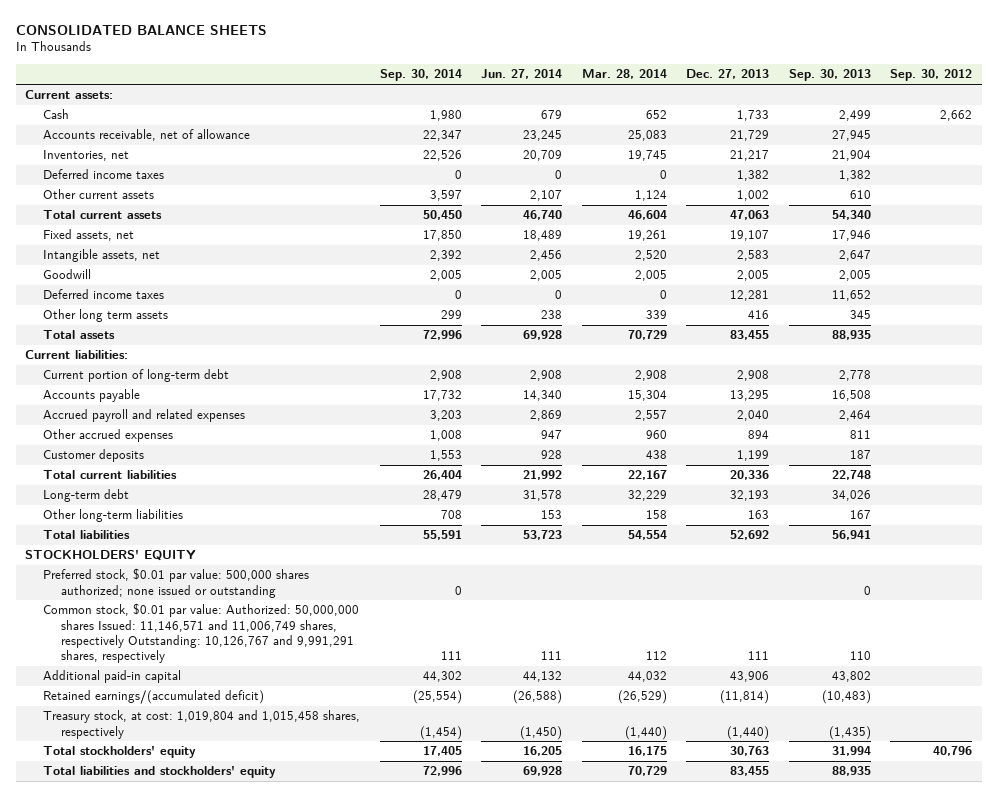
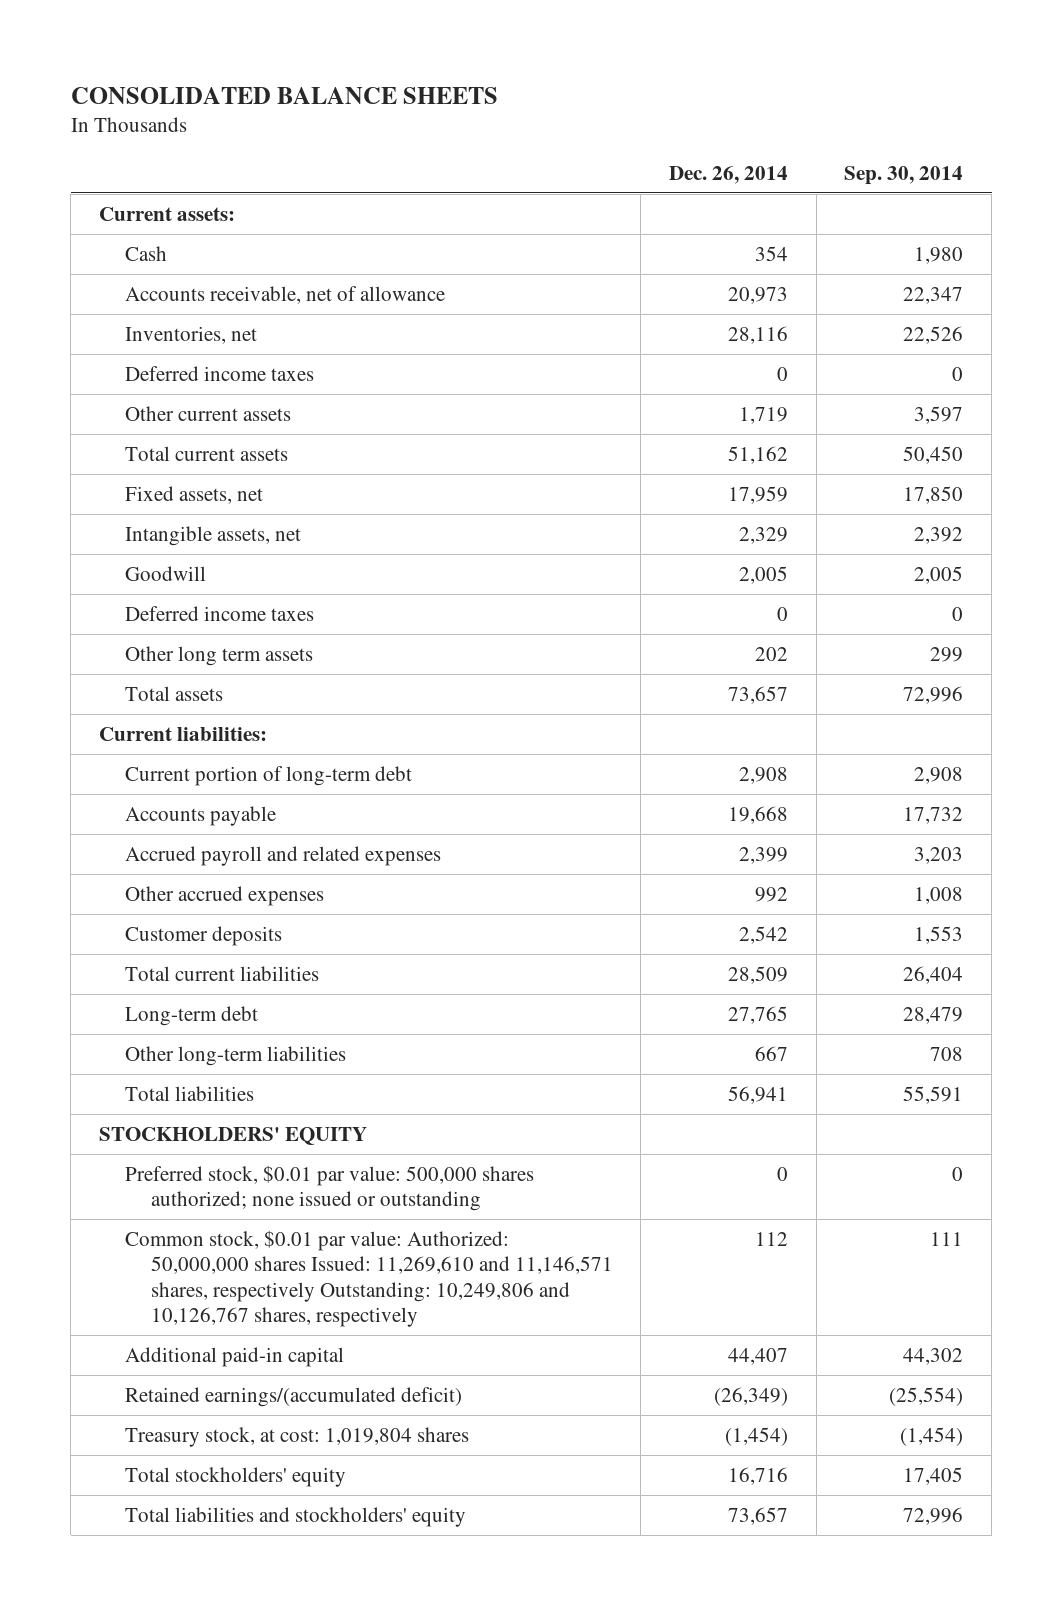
[481,69,563,80] Jun. 27, 2014 -> none
[581,69,667,80] Mar. 28, 2014 -> none
[686,69,770,80] Dec. 27, 2013 -> none
[788,69,871,82] Sep. 30, 2013 -> none
[890,69,973,82] Sep. 30, 2012 -> none
none -> [668,166,788,185] Dec. 26, 2014
[43,603,360,663] Common stock, $0.01 par value: Authorized: 50,000,000 shares Issued: 11,146,571 and 11,006,749 shares, respectively Outstanding: 10,126,767 and 9,991,291 shares, respectively -> [124,1229,613,1328] Common stock, $0.01 par value: Authorized: 50,000,000 shares Issued: 11,269,610 and 11,146,571 shares, respectively Outstanding: 10,249,806 and 10,126,767 shares, respectively
[43,710,361,739] Treasury stock, at cost: 1,019,804 and 1,015,458 shares, respectively -> [124,1426,469,1447] Treasury stock, at cost: 1,019,804 shares

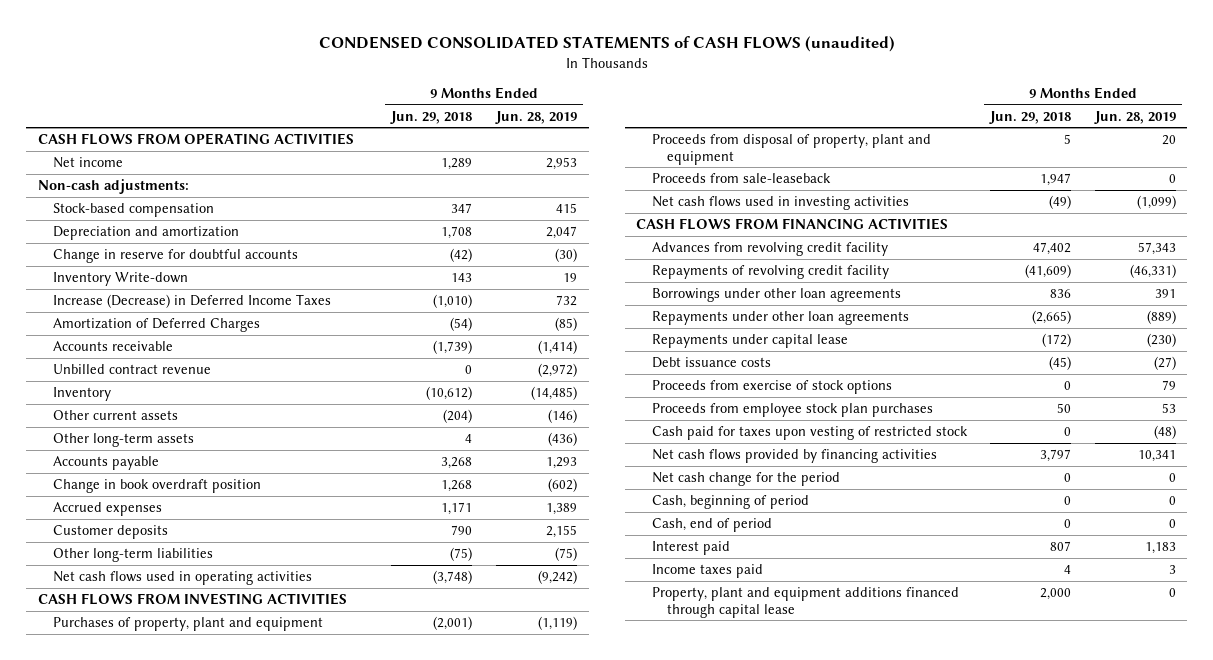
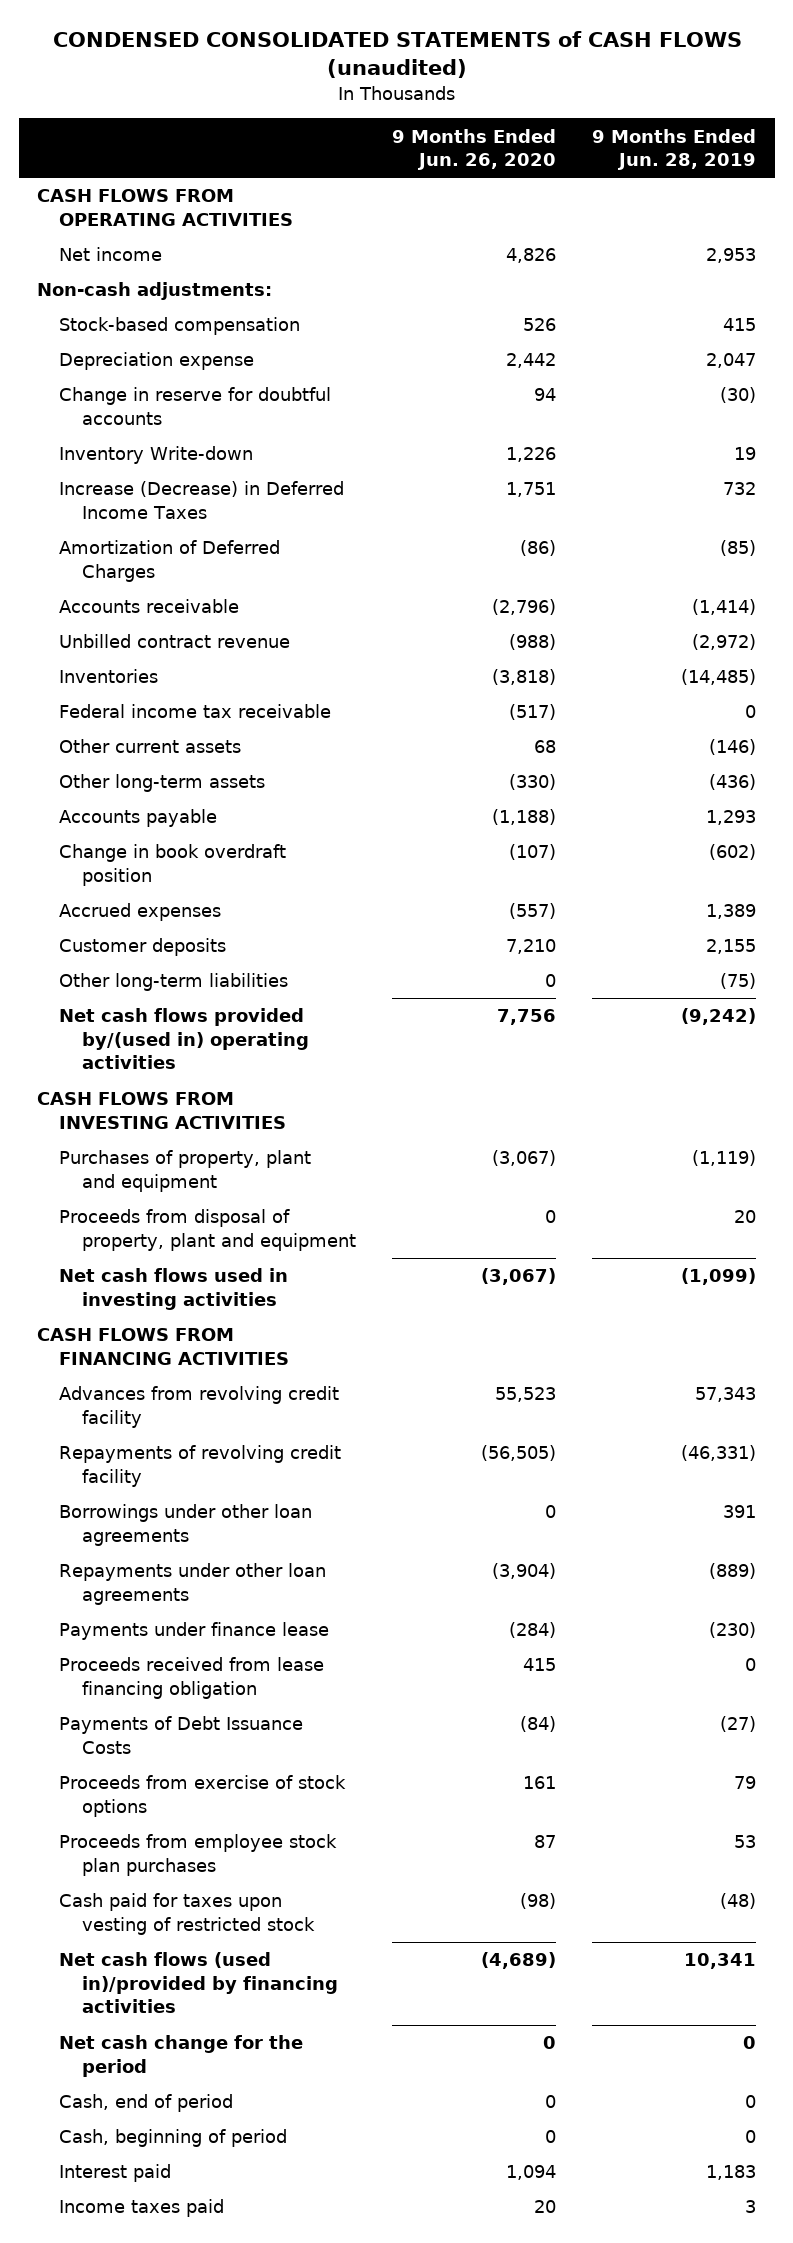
[390,110,473,124] Jun. 29, 2018 -> none
none -> [392,128,557,171] 9 Months Ended Jun. 26, 2020
[52,225,239,240] Depreciation and amortization -> [59,352,255,371] Depreciation expense
[52,386,111,401] Inventory -> [59,669,159,684] Inventories
none -> [59,704,332,719] Federal income tax receivable
[52,570,312,585] Net cash flows used in operating activities -> [59,1008,309,1070] Net cash flows provided by/(used in) operating activities
[651,172,831,183] Proceeds from sale-leaseback -> none
[651,333,848,348] Repayments under capital lease -> [59,1622,330,1641] Payments under finance lease
none -> [59,1657,325,1699] Proceeds received from lease financing obligation
[651,356,771,368] Debt issuance costs -> [59,1716,304,1754] Payments of Debt Issuance Costs
[651,448,937,463] Net cash flows provided by financing activities -> [59,1952,338,2014] Net cash flows (used in)/provided by financing activities
[651,494,809,509] Cash, beginning of period -> [59,2129,288,2148] Cash, beginning of period
[651,586,959,618] Property, plant and equipment additions financed through capital lease -> none

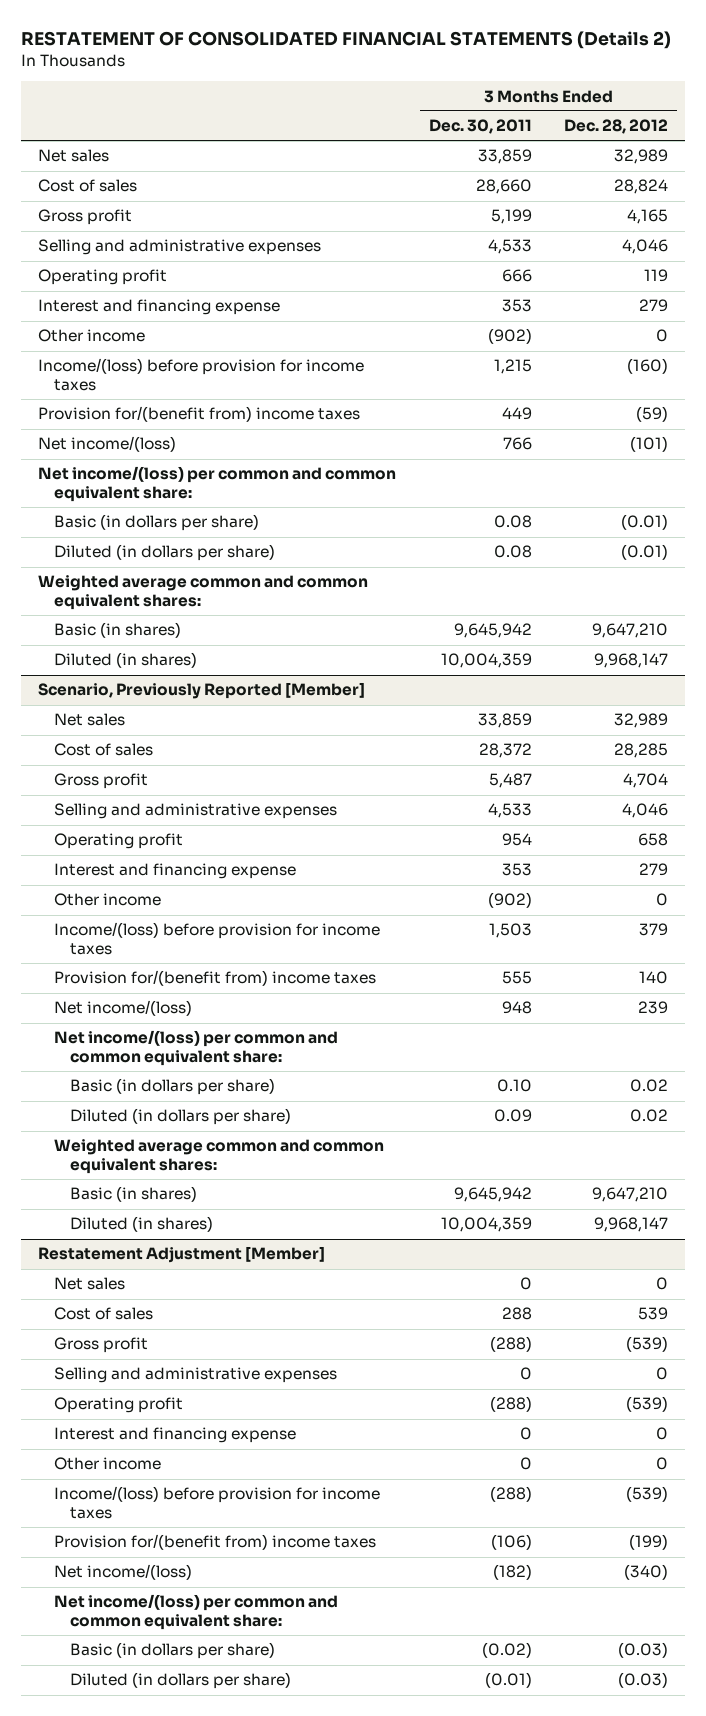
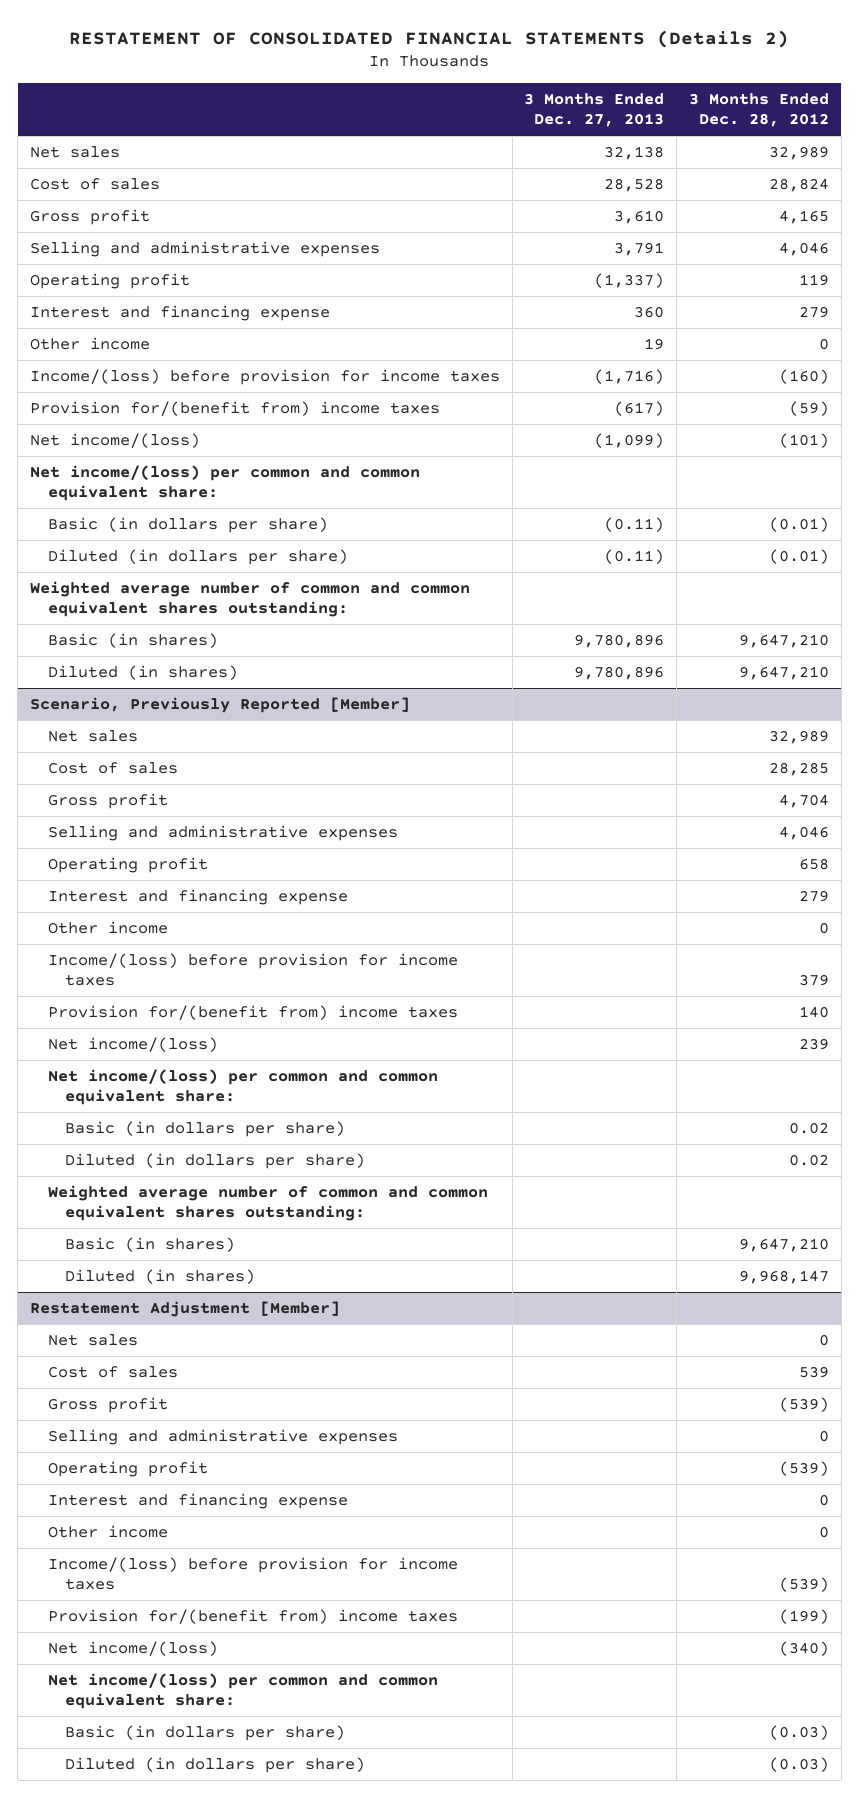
[428,119,532,135] Dec. 30, 2011 -> none
none -> [524,93,665,128] 3 Months Ended Dec. 27, 2013
[37,575,368,610] Weighted average common and common equivalent shares: -> [29,580,470,617] Weighted average number of common and common equivalent shares outstanding:
[594,653,669,669] 9,968,147 -> [738,665,829,680] 9,647,210
[53,1139,384,1174] Weighted average common and common equivalent shares: -> [47,1184,488,1221] Weighted average number of common and common equivalent shares outstanding:

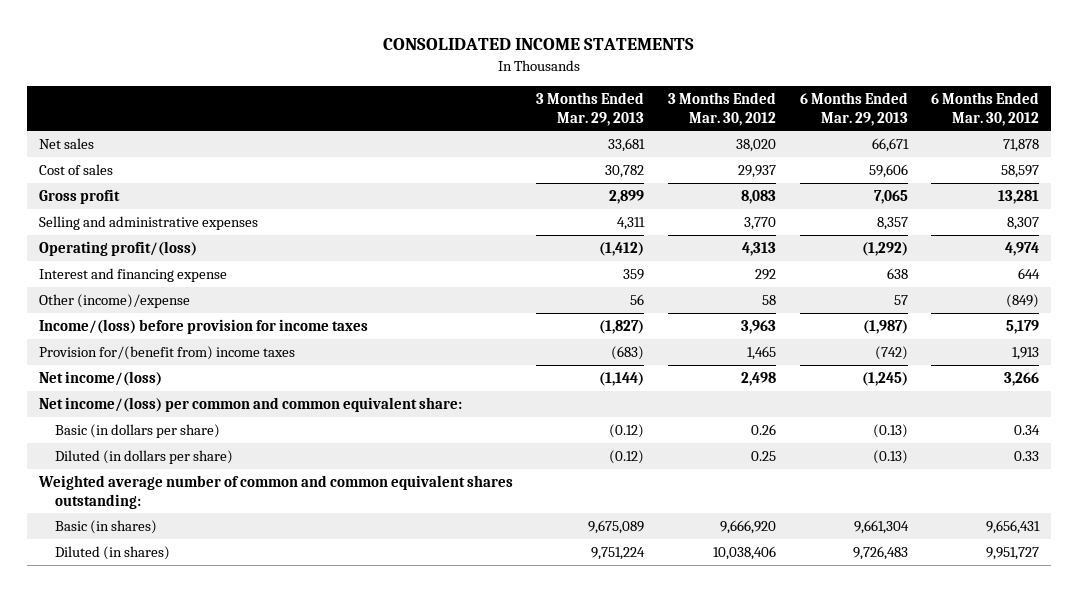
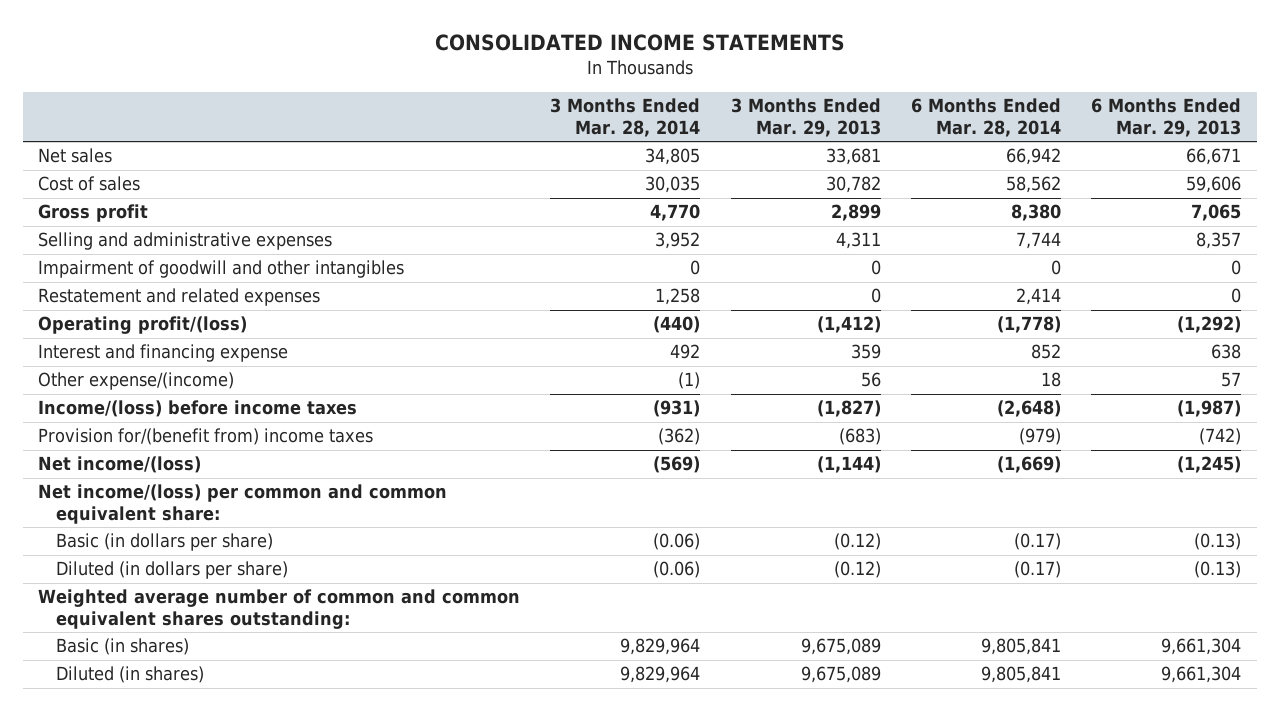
[667,92,776,126] 3 Months Ended Mar. 30, 2012 -> none
[931,92,1040,126] 6 Months Ended Mar. 30, 2012 -> none
none -> [550,98,701,137] 3 Months Ended Mar. 28, 2014
none -> [911,98,1062,137] 6 Months Ended Mar. 28, 2014
none -> [38,260,405,279] Impairment of goodwill and other intangibles
none -> [38,288,321,307] Restatement and related expenses
[38,293,190,308] Other (income)/expense -> [38,372,235,391] Other expense/(income)
[38,318,368,334] Income/(loss) before provision for income taxes -> [38,400,358,418] Income/(loss) before income taxes
[591,546,646,560] 9,751,224 -> [800,666,881,684] 9,675,089
[852,545,908,560] 9,726,483 -> [1161,666,1242,684] 9,661,304

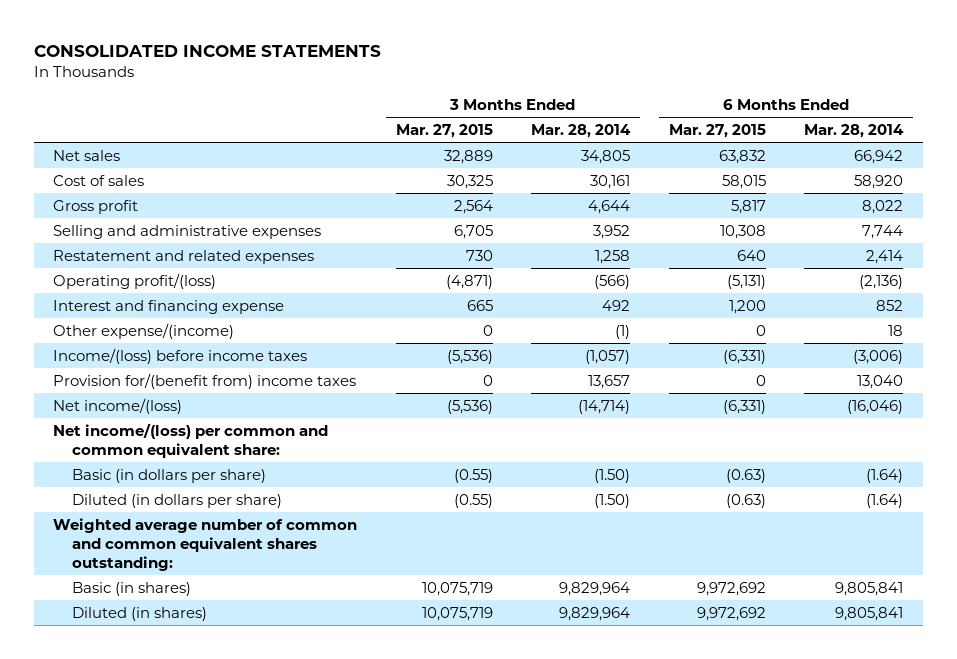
[730,98,881,137] 3 Months Ended Mar. 29, 2013 -> none
[1091,98,1242,137] 6 Months Ended Mar. 29, 2013 -> none
none -> [395,123,493,138] Mar. 27, 2015
none -> [668,123,766,138] Mar. 27, 2015
[645,176,701,194] 30,035 -> [590,174,631,189] 30,161
[1006,176,1062,194] 58,562 -> [854,174,904,189] 58,920
[650,204,701,222] 4,770 -> [588,199,631,214] 4,644
[1011,204,1062,222] 8,380 -> [862,199,904,214] 8,022
[38,260,405,279] Impairment of goodwill and other intangibles -> none
[653,316,701,334] (440) -> [594,274,631,289] (566)
[997,316,1062,334] (1,778) -> [859,274,904,289] (2,136)
[653,400,701,418] (931) -> [585,349,631,364] (1,057)
[997,400,1062,418] (2,648) -> [853,349,904,364] (3,006)
[658,428,701,446] (362) -> [588,374,631,389] 13,657
[1019,428,1062,446] (979) -> [857,374,904,389] 13,040
[653,456,701,474] (569) -> [578,399,631,414] (14,714)
[997,456,1062,474] (1,669) -> [847,399,904,414] (16,046)
[653,533,701,551] (0.06) -> [594,468,631,483] (1.50)
[1014,533,1062,551] (0.17) -> [866,468,904,483] (1.64)
[653,561,701,579] (0.06) -> [594,493,631,508] (1.50)
[1014,561,1062,579] (0.17) -> [866,493,904,508] (1.64)

